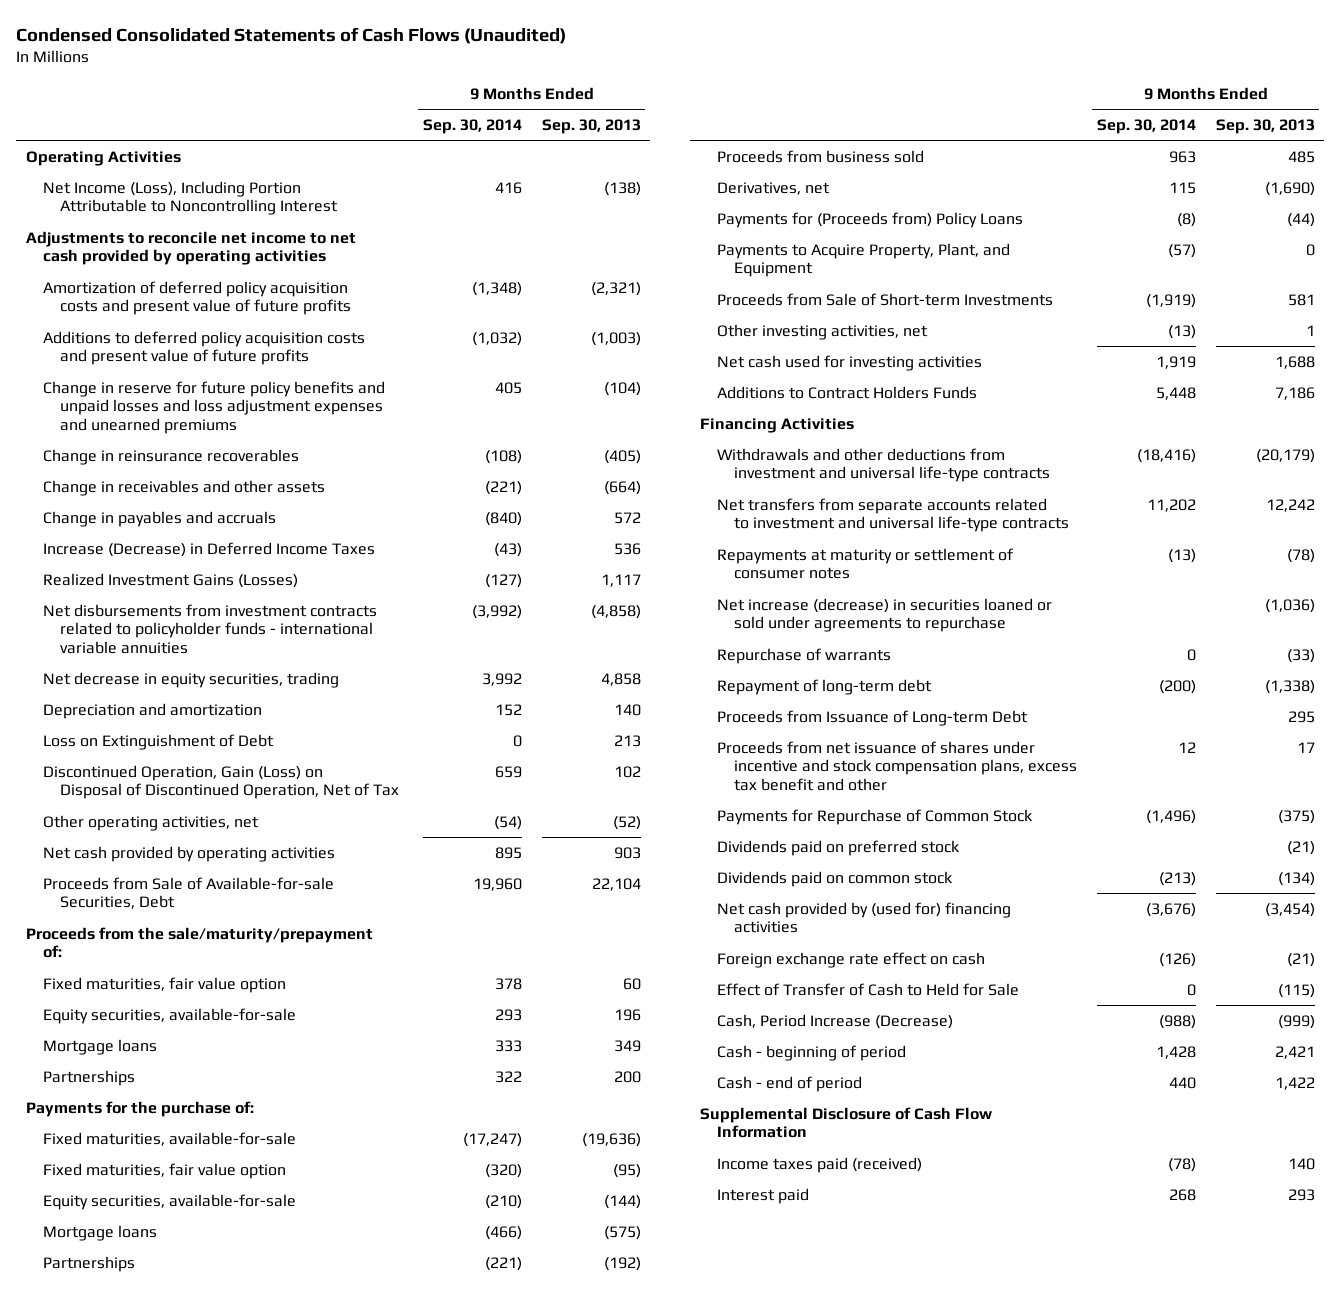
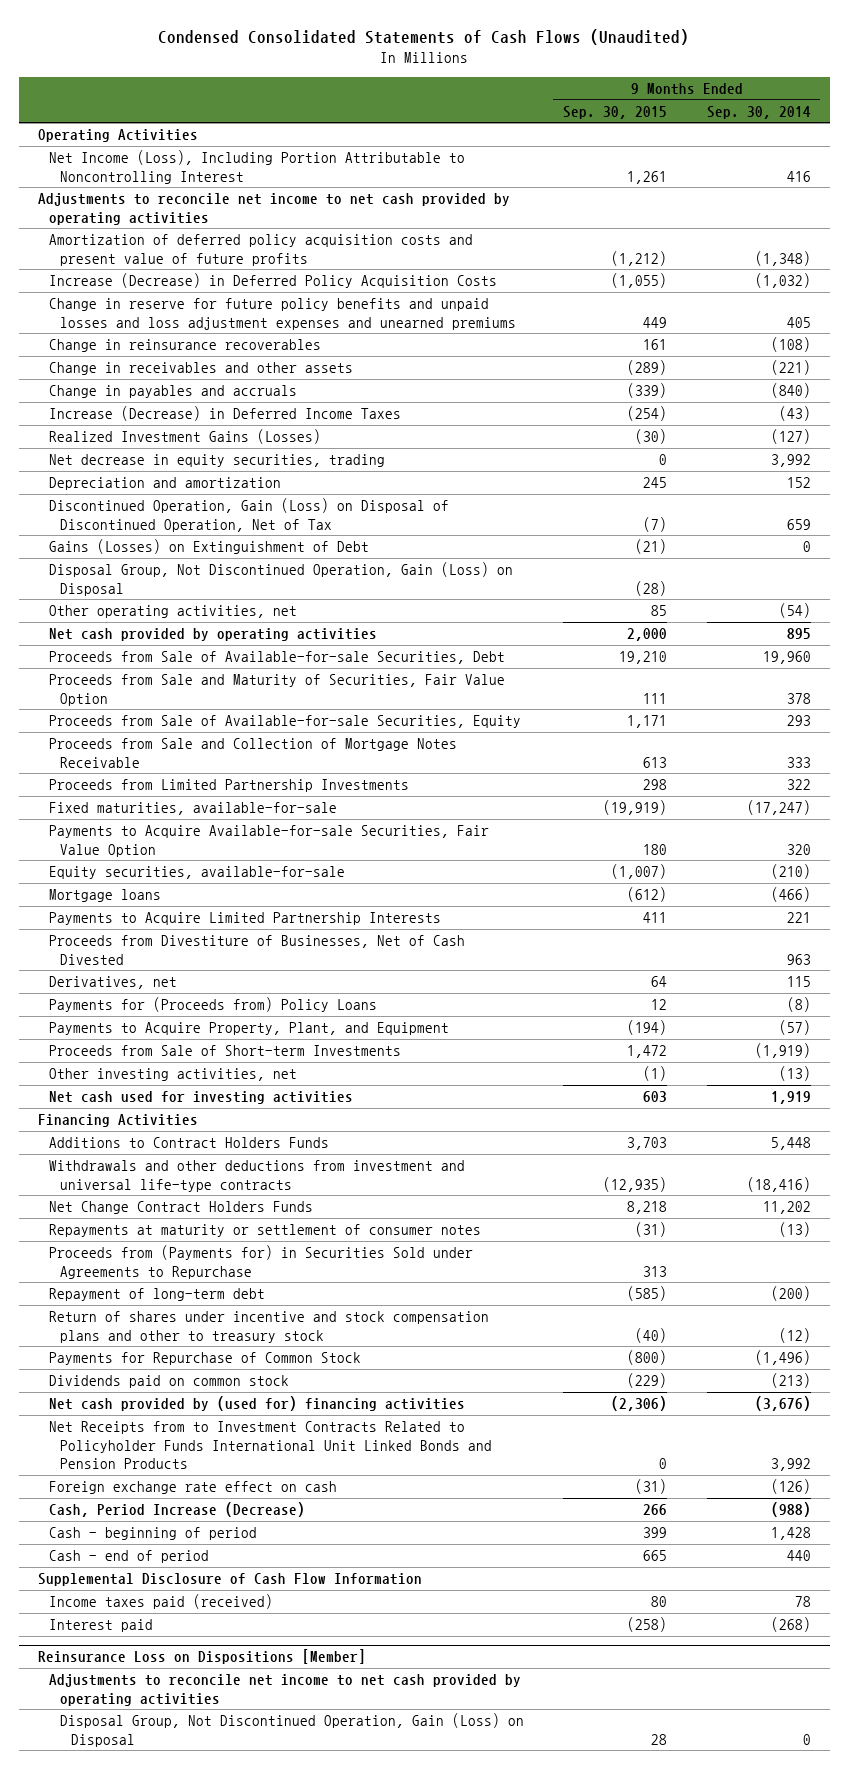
[541,118,641,134] Sep. 30, 2013 -> none
none -> [563,105,668,119] Sep. 30, 2015
[43,330,366,366] Additions to deferred policy acquisition costs and present value of future profits -> [49,273,498,289] Increase (Decrease) in Deferred Policy Acquisition Costs
[43,603,378,654] Net disbursements from investment contracts related to policyholder funds - international variable annuities -> none
[43,733,275,750] Loss on Extinguishment of Debt -> none
none -> [49,539,370,555] Gains (Losses) on Extinguishment of Debt
none -> [49,562,514,596] Disposal Group, Not Discontinued Operation, Gain (Loss) on Disposal
[25,926,373,959] Proceeds from the sale/maturity/prepayment of: -> none
[25,1100,254,1117] Payments for the purchase of: -> none
[43,976,287,993] Fixed maturities, fair value option -> [49,674,506,706] Proceeds from Sale and Maturity of Securities, Fair Value Option
[43,1007,297,1024] Equity securities, available-for-sale -> [49,715,522,729] Proceeds from Sale of Available-for-sale Securities, Equity
[43,1038,158,1055] Mortgage loans -> [49,738,458,768] Proceeds from Sale and Collection of Mortgage Notes Receivable
[43,1069,136,1086] Partnerships -> [49,779,410,793] Proceeds from Limited Partnership Investments
[43,1162,287,1179] Fixed maturities, fair value option -> none
none -> [49,825,490,857] Payments to Acquire Available-for-sale Securities, Fair Value Option
[43,1255,136,1272] Partnerships -> none
none -> [49,912,442,926] Payments to Acquire Limited Partnership Interests
[717,149,925,163] Proceeds from business sold -> [49,935,466,965] Proceeds from Divestiture of Businesses, Net of Cash Divested
[717,385,978,399] Additions to Contract Holders Funds -> [49,1137,330,1149] Additions to Contract Holders Funds
[717,497,1070,533] Net transfers from separate accounts related to investment and universal life-type contracts -> [49,1201,314,1215] Net Change Contract Holders Funds
[717,647,892,664] Repurchase of warrants -> none
[717,597,1053,633] Net increase (decrease) in securities loaned or sold under agreements to repurchase -> [49,1245,474,1279] Proceeds from (Payments for) in Securities Sold under Agreements to Repurchase
[717,709,1029,726] Proceeds from Issuance of Long-term Debt -> none
[717,740,1078,791] Proceeds from net issuance of shares under incentive and stock compensation plans, excess tax benefit and other -> none
none -> [49,1311,490,1343] Return of shares under incentive and stock compensation plans and other to treasury stock
[717,839,961,856] Dividends paid on preferred stock -> none
none -> [49,1421,492,1470] Net Receipts from to Investment Contracts Related to Policyholder Funds International Unit Linked Bonds and Pension Products
[717,982,1020,996] Effect of Transfer of Cash to Held for Sale -> none
[1167,1157,1196,1172] (78) -> [794,1596,811,1608] 78
[1168,1188,1196,1201] 268 -> [770,1617,811,1633] (268)
none -> [38,1649,367,1665] Reinsurance Loss on Dispositions [Member]
none -> [49,1674,522,1706] Adjustments to reconcile net income to net cash provided by operating activities
none -> [59,1713,524,1747] Disposal Group, Not Discontinued Operation, Gain (Loss) on Disposal

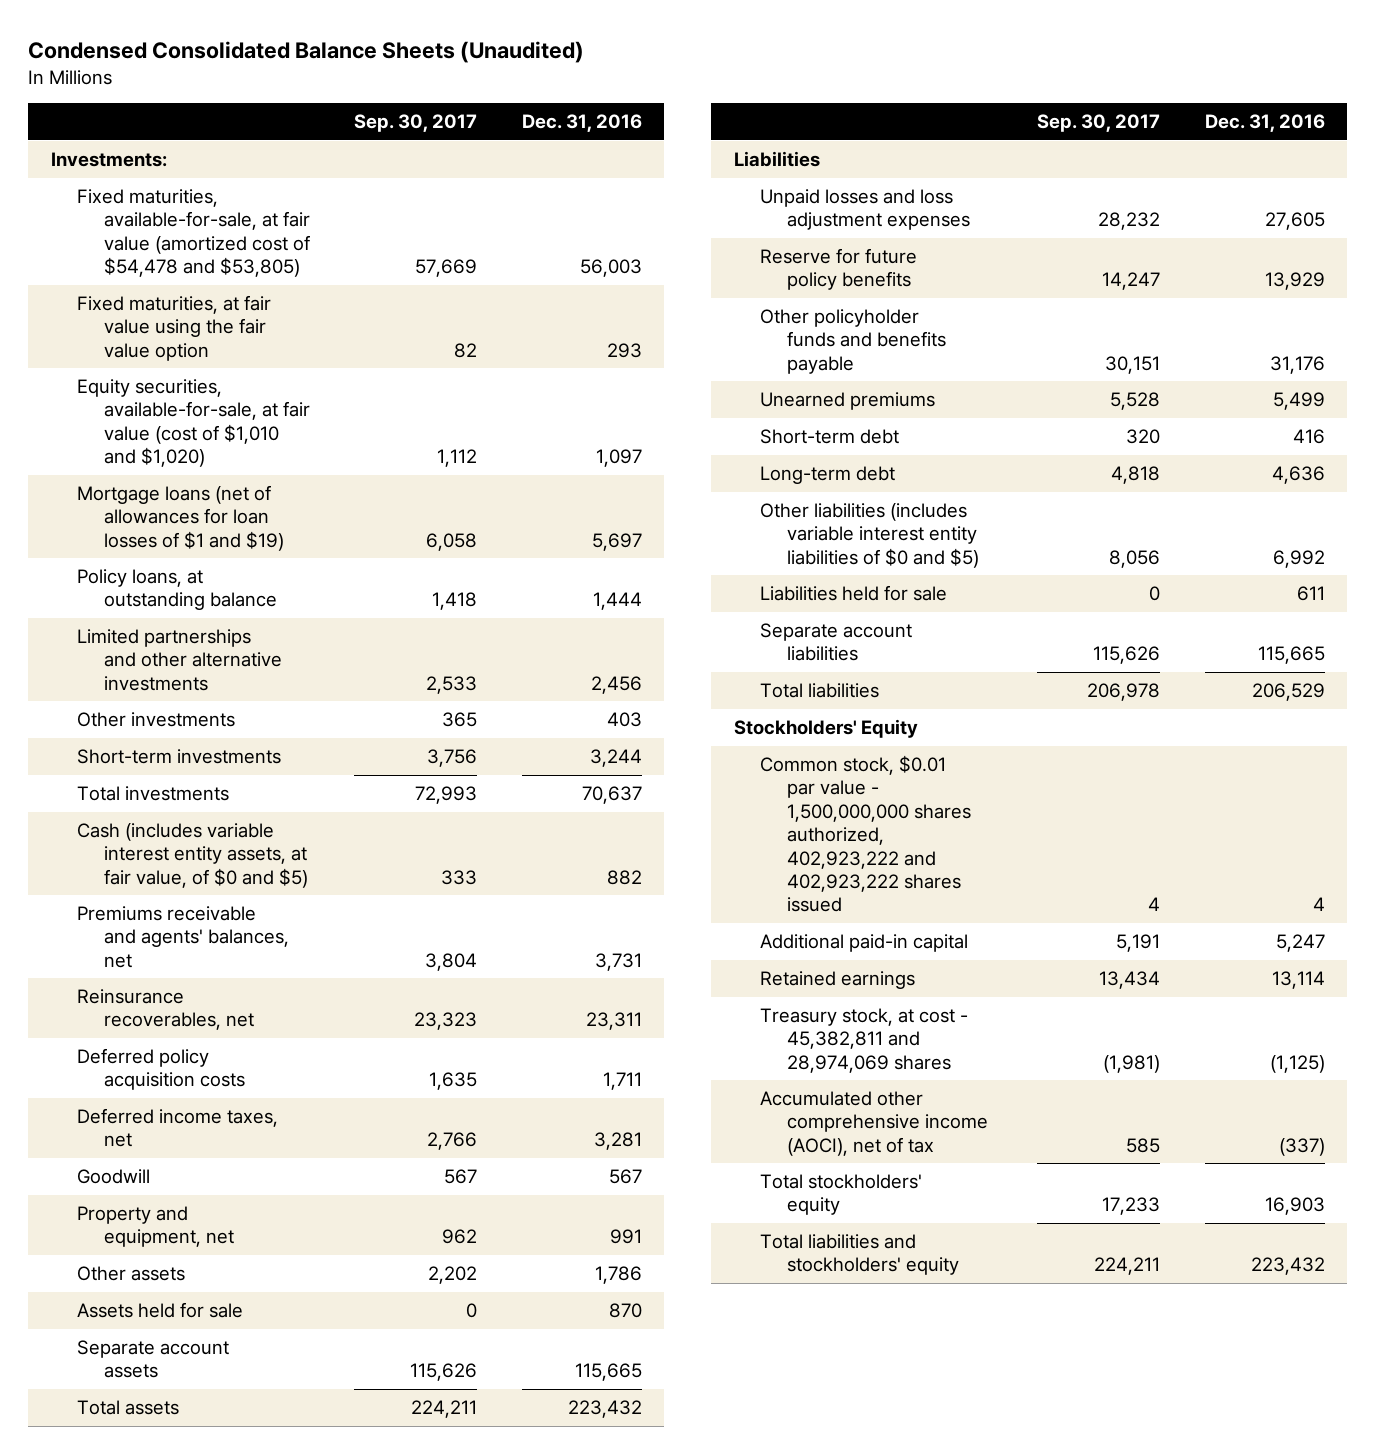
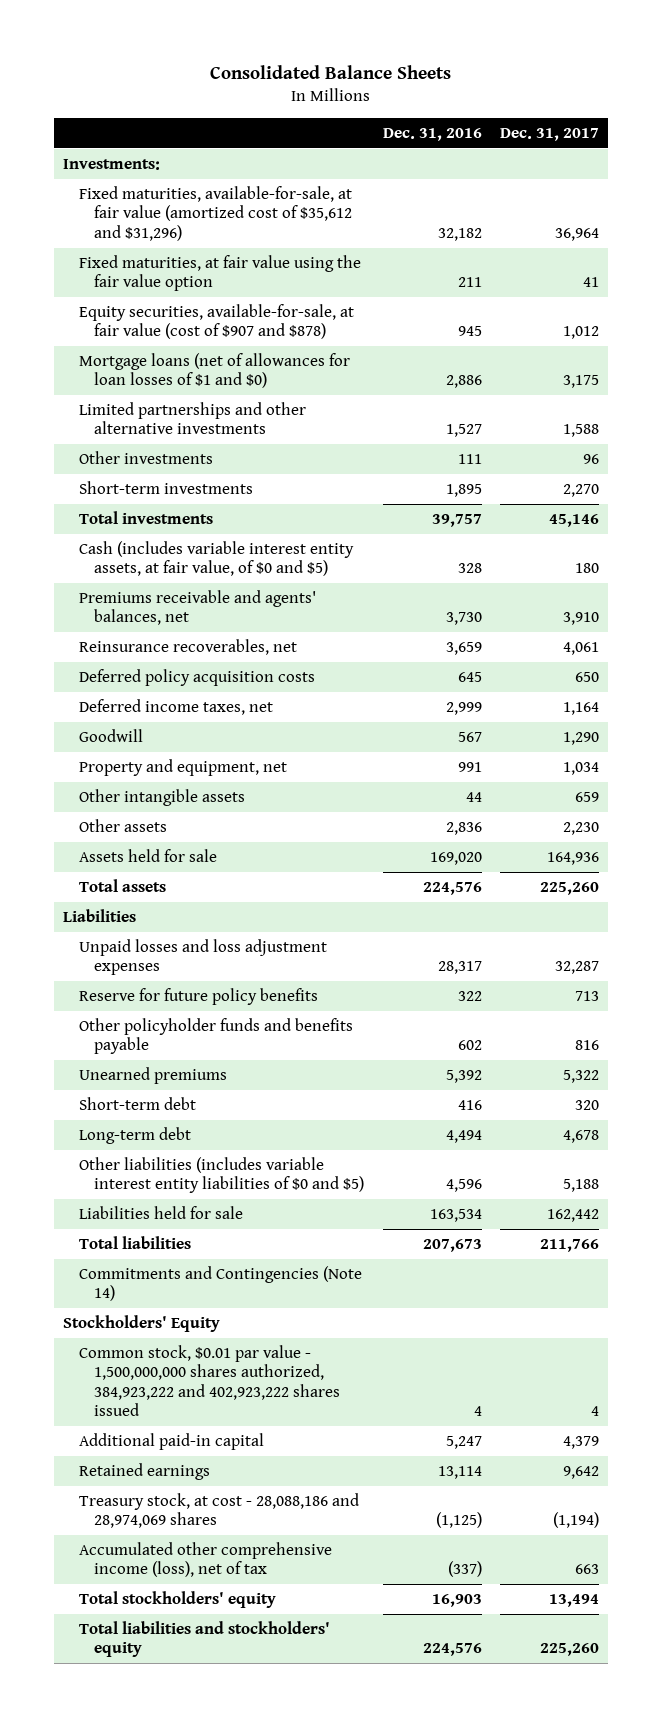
[28,41,585,64] Condensed Consolidated Balance Sheets (Unaudited) -> [210,65,452,80] Consolidated Balance Sheets
[354,113,478,132] Sep. 30, 2017 -> none
none -> [500,127,600,141] Dec. 31, 2017
[77,569,278,611] Policy loans, at outstanding balance -> none
[77,189,311,278] Fixed maturities, available-for-sale, at fair value (amortized cost of $54,478 and $53,805) -> [78,186,353,241] Fixed maturities, available-for-sale, at fair value (amortized cost of $35,612 and $31,296)
[579,259,642,278] 56,003 -> [437,227,482,241] 32,182
[606,342,642,358] 293 -> [457,277,482,288] 211
[77,379,311,468] Equity securities, available-for-sale, at fair value (cost of $1,010 and $1,020) -> [78,304,354,340] Equity securities, available-for-sale, at fair value (cost of $907 and $878)
[595,449,642,468] 1,097 -> [457,326,482,337] 945
[77,485,285,551] Mortgage loans (net of allowances for loan losses of $1 and $19) -> [78,353,350,389] Mortgage loans (net of allowances for loan losses of $1 and $0)
[591,532,642,551] 5,697 -> [445,375,482,389] 2,886
[590,675,642,694] 2,456 -> [445,424,482,438] 1,527
[606,712,642,728] 403 -> [457,454,482,465] 111
[589,749,642,768] 3,244 -> [445,484,482,498] 1,895
[581,786,642,805] 70,637 -> [431,514,482,528] 39,757
[606,869,642,885] 882 -> [457,563,482,574] 328
[594,952,642,971] 3,731 -> [445,612,482,626] 3,730
[585,1012,642,1031] 23,311 -> [445,642,482,656] 3,659
[602,1072,642,1091] 1,711 -> [457,672,482,683] 645
[593,1132,642,1151] 3,281 -> [445,702,482,716] 2,999
[77,1340,230,1379] Separate account assets -> none
none -> [78,789,245,807] Other intangible assets
[594,1266,642,1285] 1,786 -> [445,822,482,836] 2,836
[608,1303,642,1319] 870 -> [429,852,482,866] 169,020
[567,1400,642,1419] 223,432 -> [422,882,482,896] 224,576
[1264,212,1325,231] 27,605 -> [437,961,482,975] 28,317
[1264,272,1325,291] 13,929 -> [457,991,482,1002] 322
[1269,355,1325,374] 31,176 -> [457,1040,482,1051] 602
[1272,392,1325,411] 5,499 -> [445,1070,482,1084] 5,392
[760,623,913,662] Separate account liabilities -> none
[1271,466,1325,485] 4,636 -> [445,1130,482,1144] 4,494
[1272,549,1325,568] 6,992 -> [445,1179,482,1193] 4,596
[1296,586,1325,602] 611 -> [429,1209,482,1223] 163,534
[1251,683,1325,702] 206,529 -> [422,1239,482,1253] 207,673
none -> [78,1266,362,1302] Commitments and Contingencies (Note 14)
[760,755,972,913] Common stock, $0.01 par value - 1,500,000,000 shares authorized, 402,923,222 and 402,923,222 shares issued -> [78,1345,341,1417] Common stock, $0.01 par value - 1,500,000,000 shares authorized, 384,923,222 and 402,923,222 shares issued
[760,1008,969,1073] Treasury stock, at cost - 45,382,811 and 28,974,069 shares -> [78,1493,359,1529] Treasury stock, at cost - 28,088,186 and 28,974,069 shares
[760,1091,989,1156] Accumulated other comprehensive income (AOCI), net of tax -> [78,1542,332,1578] Accumulated other comprehensive income (loss), net of tax
[1250,1257,1325,1276] 223,432 -> [422,1643,482,1657] 224,576

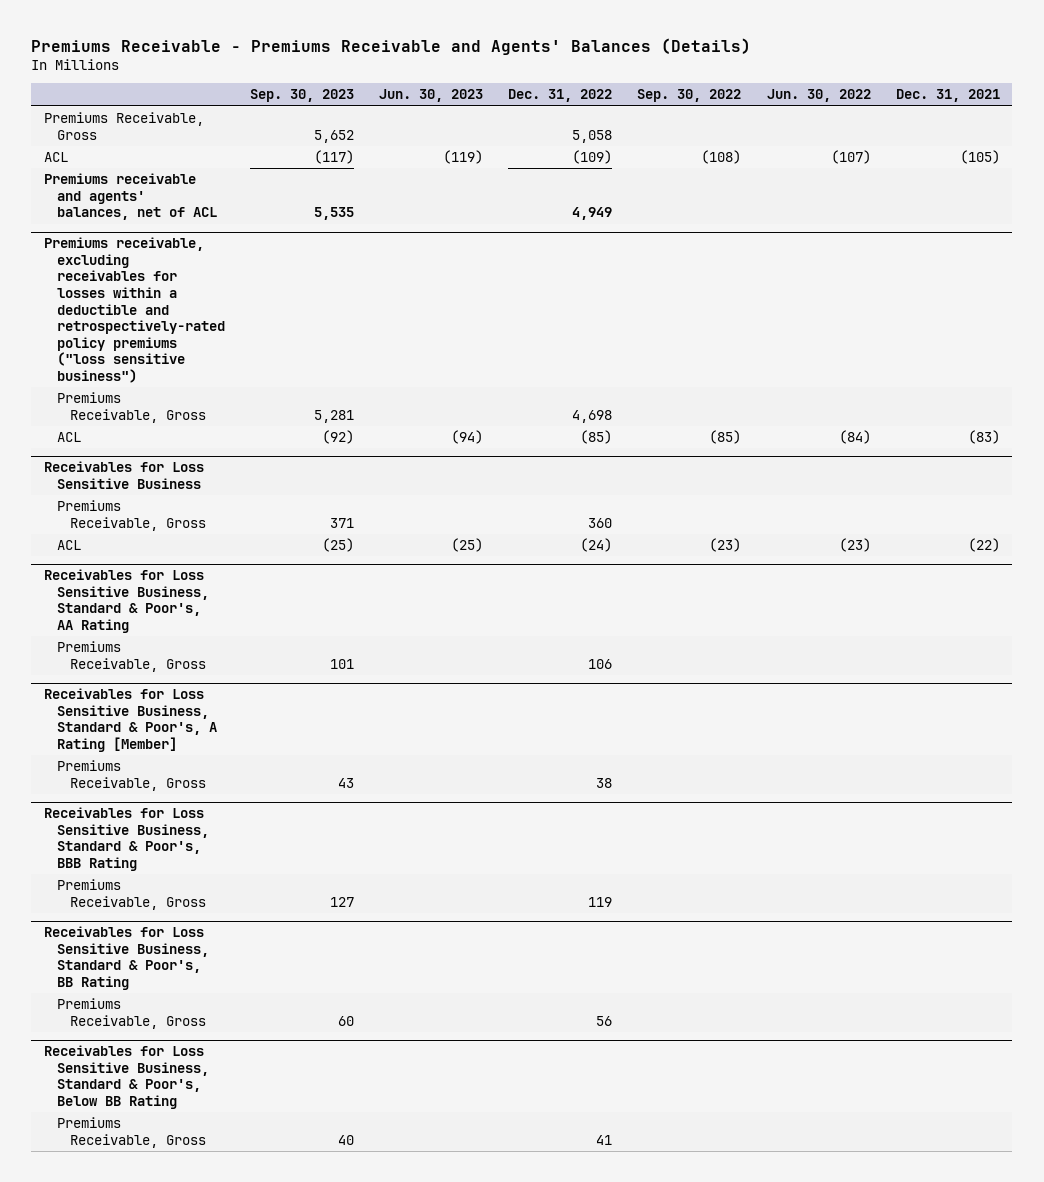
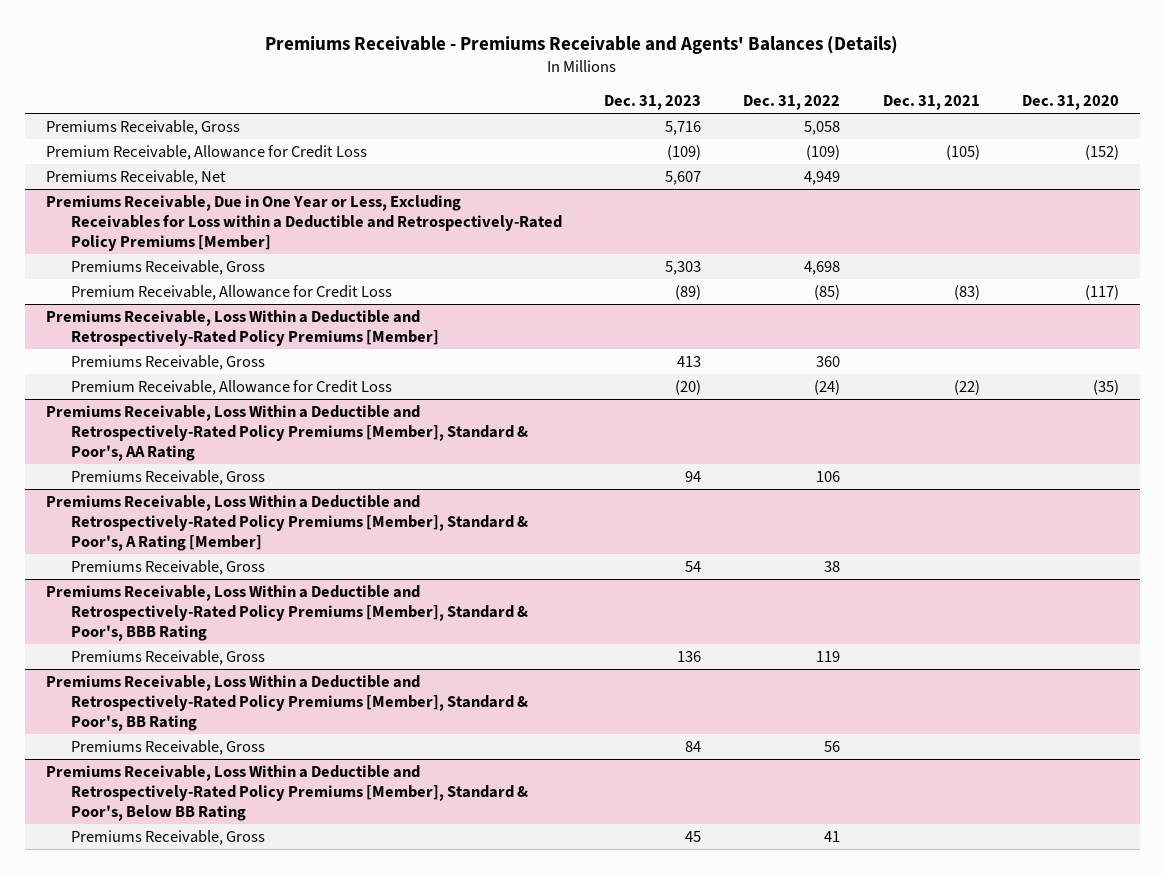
[250,89,355,103] Sep. 30, 2023 -> none
[379,89,484,103] Jun. 30, 2023 -> none
[637,89,742,103] Sep. 30, 2022 -> none
[766,89,871,103] Jun. 30, 2022 -> none
none -> [604,94,702,110] Dec. 31, 2023
none -> [1022,94,1120,110] Dec. 31, 2020
[43,152,68,163] ACL -> [45,144,367,160] Premium Receivable, Allowance for Credit Loss
[43,173,217,221] Premiums receivable and agents' balances, net of ACL -> [45,169,226,185] Premiums Receivable, Net
[43,237,225,383] Premiums receivable, excluding receivables for losses within a deductible and retrospectively-rated policy premiums ("loss sensitive business") -> [45,194,562,252] Premiums Receivable, Due in One Year or Less, Excluding Receivables for Loss within a Deductible and Retrospectively-Rated Policy Premiums [Member]
[56,432,81,443] ACL -> [70,284,392,300] Premium Receivable, Allowance for Credit Loss
[43,461,204,489] Receivables for Loss Sensitive Business -> [45,309,439,347] Premiums Receivable, Loss Within a Deductible and Retrospectively-Rated Policy Premiums [Member]
[43,569,209,633] Receivables for Loss Sensitive Business, Standard & Poor's, AA Rating -> none
[56,540,81,551] ACL -> [70,379,392,395] Premium Receivable, Allowance for Credit Loss
none -> [45,404,528,462] Premiums Receivable, Loss Within a Deductible and Retrospectively-Rated Policy Premiums [Member], Standard & Poor's, AA Rating
[43,688,217,752] Receivables for Loss Sensitive Business, Standard & Poor's, A Rating [Member] -> none
none -> [45,494,528,552] Premiums Receivable, Loss Within a Deductible and Retrospectively-Rated Policy Premiums [Member], Standard & Poor's, A Rating [Member]
[43,807,209,871] Receivables for Loss Sensitive Business, Standard & Poor's, BBB Rating -> none
none -> [45,584,528,642] Premiums Receivable, Loss Within a Deductible and Retrospectively-Rated Policy Premiums [Member], Standard & Poor's, BBB Rating
[43,926,209,990] Receivables for Loss Sensitive Business, Standard & Poor's, BB Rating -> none
none -> [45,674,528,732] Premiums Receivable, Loss Within a Deductible and Retrospectively-Rated Policy Premiums [Member], Standard & Poor's, BB Rating
[43,1045,209,1109] Receivables for Loss Sensitive Business, Standard & Poor's, Below BB Rating -> none
none -> [45,764,528,822] Premiums Receivable, Loss Within a Deductible and Retrospectively-Rated Policy Premiums [Member], Standard & Poor's, Below BB Rating

